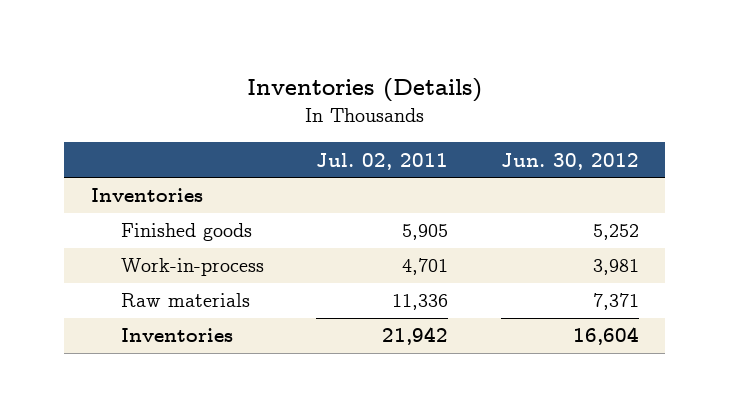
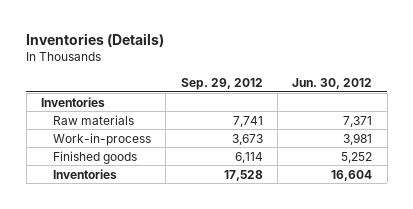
[316,152,449,170] Jul. 02, 2011 -> none
none -> [180,77,263,90] Sep. 29, 2012
[120,258,264,277] Work-in-process -> [53,132,152,146] Work-in-process
[120,223,252,242] Finished goods -> [53,150,138,164] Finished goods

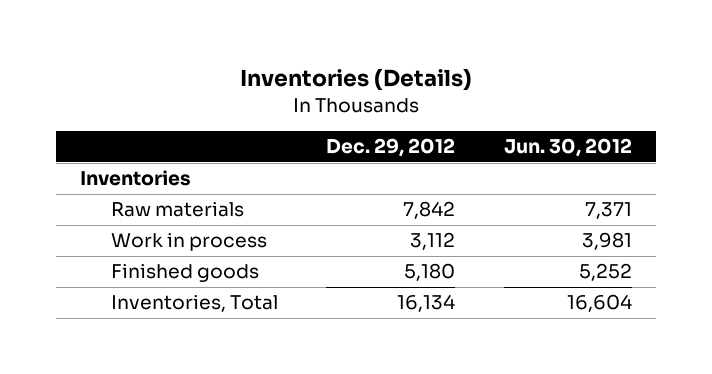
[180,77,263,90] Sep. 29, 2012 -> none
none -> [326,138,456,158] Dec. 29, 2012
[53,132,152,146] Work-in-process -> [110,232,267,252] Work in process
[53,168,118,179] Inventories -> [110,294,278,313] Inventories, Total

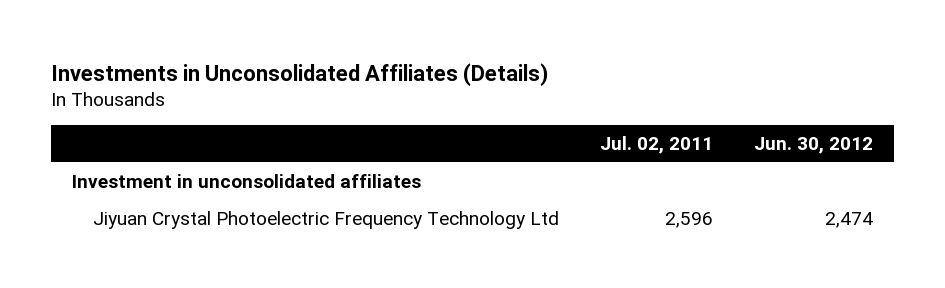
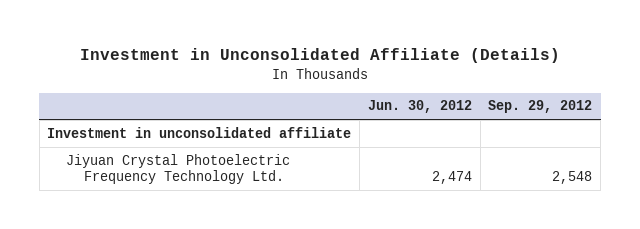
[51,62,549,86] Investments in Unconsolidated Affiliates (Details) -> [79,48,560,64] Investment in Unconsolidated Affiliate (Details)
[600,136,714,155] Jul. 02, 2011 -> none
none -> [488,100,593,114] Sep. 29, 2012
[71,173,421,188] Investment in unconsolidated affiliates -> [47,126,352,138] Investment in unconsolidated affiliate
[93,210,560,229] Jiyuan Crystal Photoelectric Frequency Technology Ltd -> [65,153,290,185] Jiyuan Crystal Photoelectric Frequency Technology Ltd.

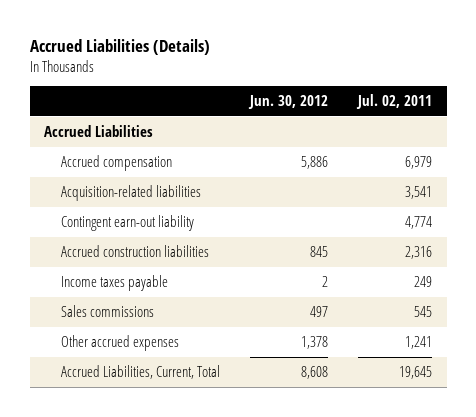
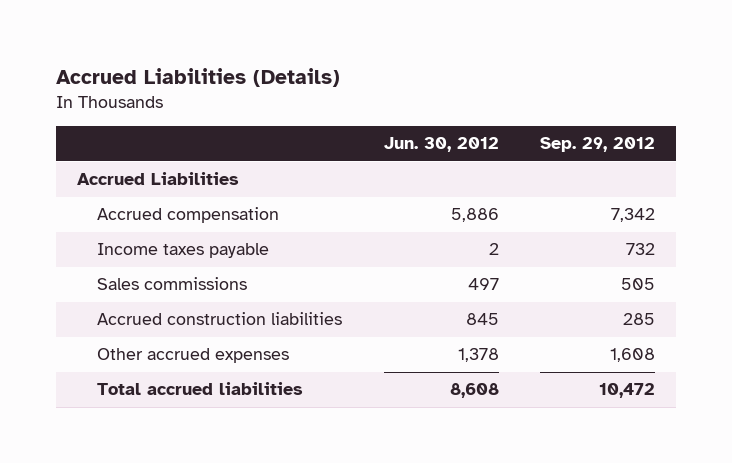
[355,94,432,110] Jul. 02, 2011 -> none
none -> [540,137,656,153] Sep. 29, 2012
[61,184,202,201] Acquisition-related liabilities -> none
[61,214,195,231] Contingent earn-out liability -> none
[61,244,210,257] Accrued construction liabilities -> [97,312,343,326] Accrued construction liabilities
[61,364,221,379] Accrued Liabilities, Current, Total -> [97,382,304,396] Total accrued liabilities

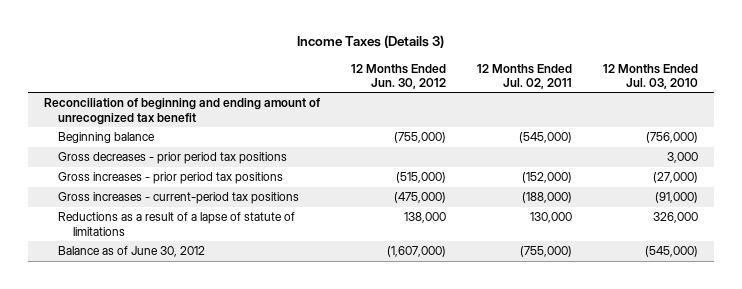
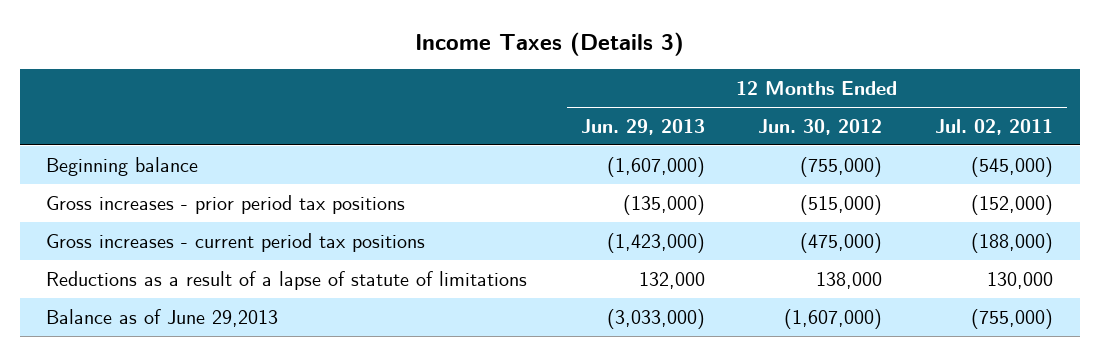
[603,63,699,89] 12 Months Ended Jul. 03, 2010 -> none
none -> [580,118,705,135] Jun. 29, 2013
[43,98,320,125] Reconciliation of beginning and ending amount of unrecognized tax benefit -> none
[58,152,288,165] Gross decreases - prior period tax positions -> none
[58,192,300,205] Gross increases - current-period tax positions -> [46,232,426,252] Gross increases - current period tax positions
[58,246,206,258] Balance as of June 30, 2012 -> [46,308,279,327] Balance as of June 29,2013

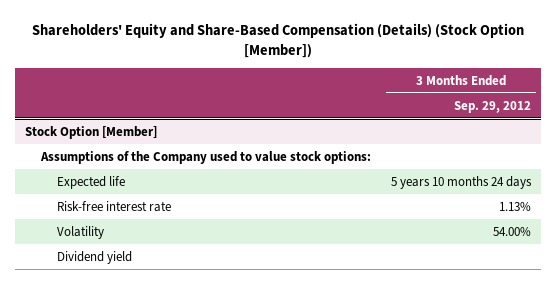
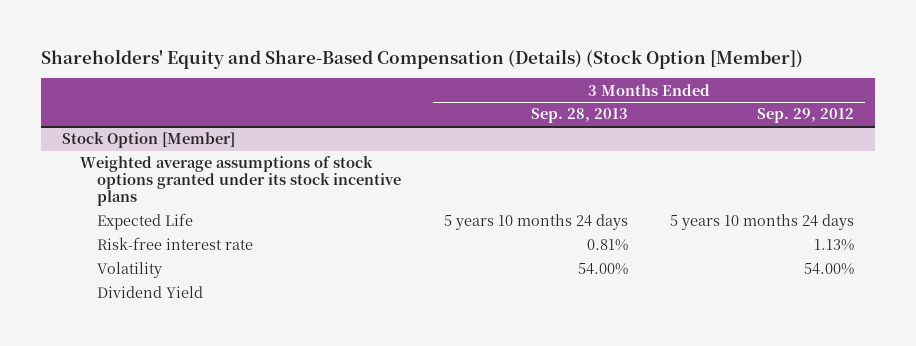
none -> [530,108,628,124] Sep. 28, 2013
[40,150,372,164] Assumptions of the Company used to value stock options: -> [79,156,402,207] Weighted average assumptions of stock options granted under its stock incentive plans
[57,175,126,189] Expected life -> [97,213,194,231] Expected Life
[57,250,133,264] Dividend yield -> [97,286,204,299] Dividend Yield

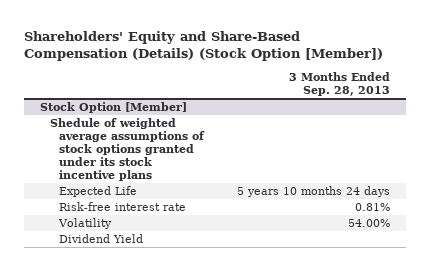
[756,108,854,124] Sep. 29, 2012 -> none
[79,156,402,207] Weighted average assumptions of stock options granted under its stock incentive plans -> [49,118,206,181] Shedule of weighted average assumptions of stock options granted under its stock incentive plans

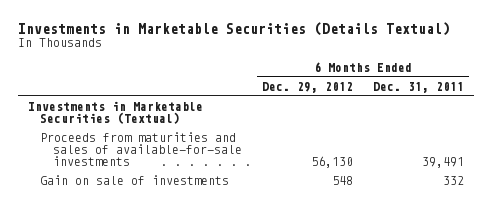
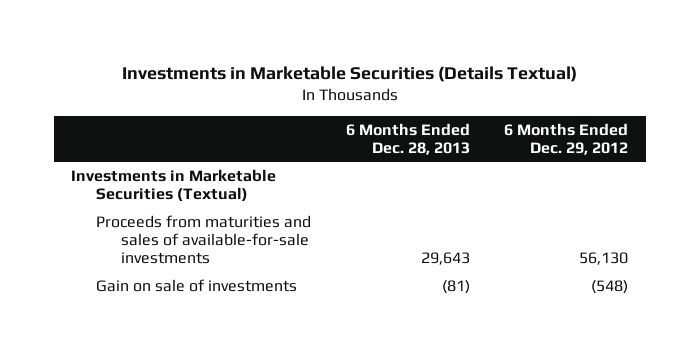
[373,81,465,93] Dec. 31, 2011 -> none
none -> [345,122,470,155] 6 Months Ended Dec. 28, 2013
[331,176,353,186] 548 -> [591,279,629,294] (548)

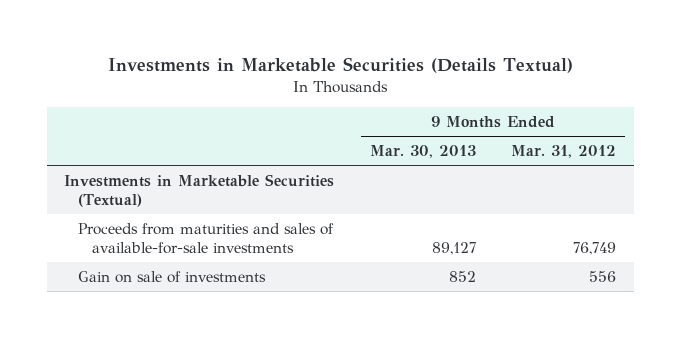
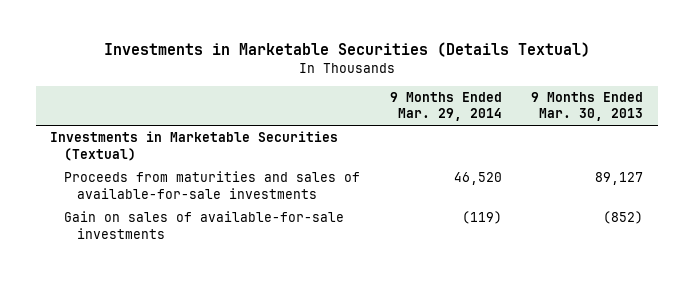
[511,145,617,159] Mar. 31, 2012 -> none
none -> [389,91,502,122] 9 Months Ended Mar. 29, 2014
[78,270,267,283] Gain on sale of investments -> [63,211,344,239] Gain on sales of available-for-sale investments
[448,270,476,282] 852 -> [603,211,644,225] (852)

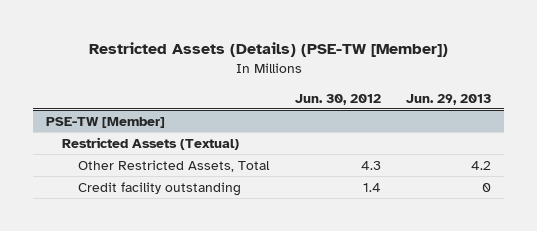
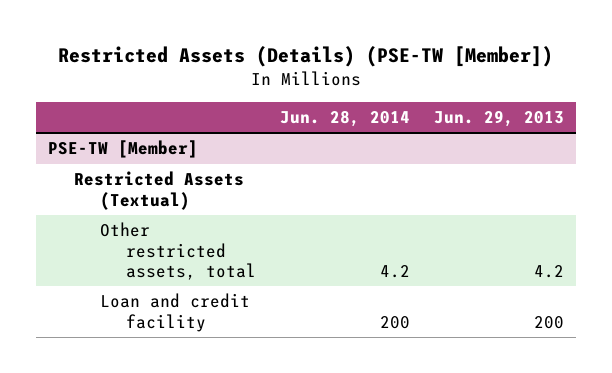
[294,93,381,105] Jun. 30, 2012 -> none
none -> [279,109,410,127] Jun. 28, 2014
[77,181,241,196] Credit facility outstanding -> none
[77,159,270,172] Other Restricted Assets, Total -> [99,222,256,280] Other restricted assets, total
none -> [99,293,250,332] Loan and credit facility

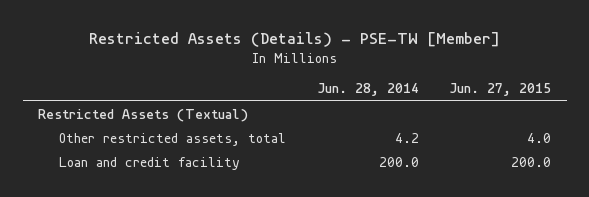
[57,46,553,68] Restricted Assets (Details) (PSE-TW [Member]) -> [88,32,500,48] Restricted Assets (Details) - PSE-TW [Member]
[433,109,564,127] Jun. 29, 2013 -> none
none -> [449,83,552,97] Jun. 27, 2015
[48,140,199,159] PSE-TW [Member] -> none
[379,315,410,329] 200 -> [378,156,419,167] 200.0

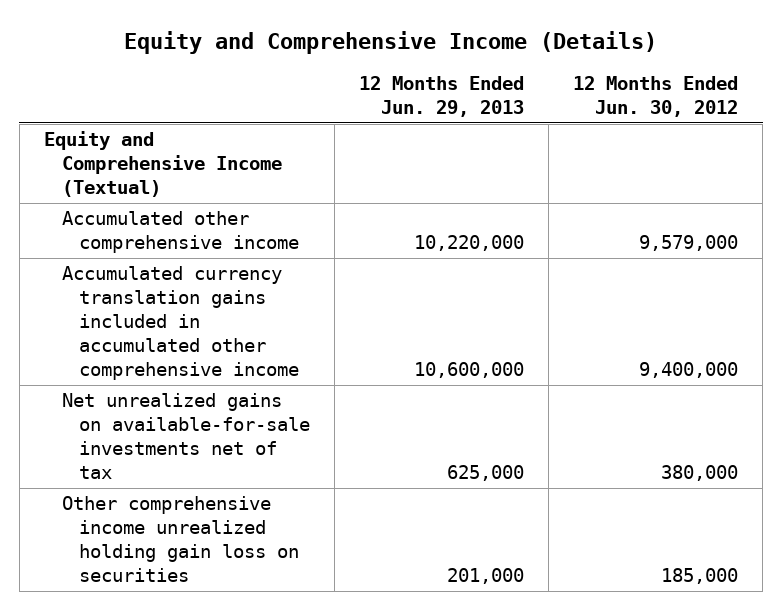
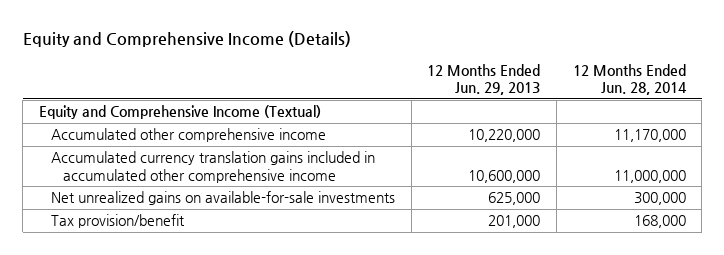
[573,76,739,118] 12 Months Ended Jun. 30, 2012 -> none
none -> [572,63,687,96] 12 Months Ended Jun. 28, 2014
[61,393,311,480] Net unrealized gains on available-for-sale investments net of tax -> [50,191,395,206] Net unrealized gains on available-for-sale investments
[61,496,300,583] Other comprehensive income unrealized holding gain loss on securities -> [50,214,185,229] Tax provision/benefit

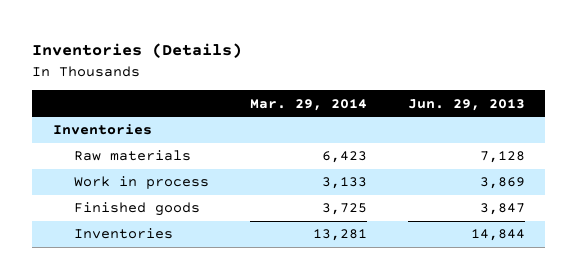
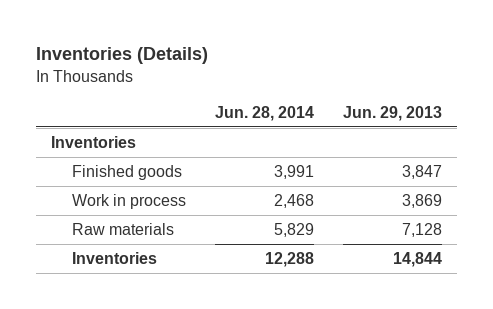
[250,98,368,111] Mar. 29, 2014 -> none
none -> [215,105,315,121] Jun. 28, 2014
[74,176,210,190] Work in process -> [71,193,186,209] Work in process
[74,150,192,162] Raw materials -> [71,222,174,235] Raw materials

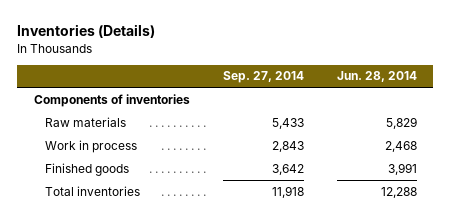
[343,105,443,121] Jun. 29, 2013 -> none
none -> [222,71,304,84] Sep. 27, 2014
[50,135,136,148] Inventories -> [33,93,190,107] Components of inventories
[71,193,186,209] Work in process -> [44,139,137,153] Work in process
[71,164,182,180] Finished goods -> [44,162,129,176] Finished goods
[71,251,157,264] Inventories -> [44,185,140,196] Total inventories

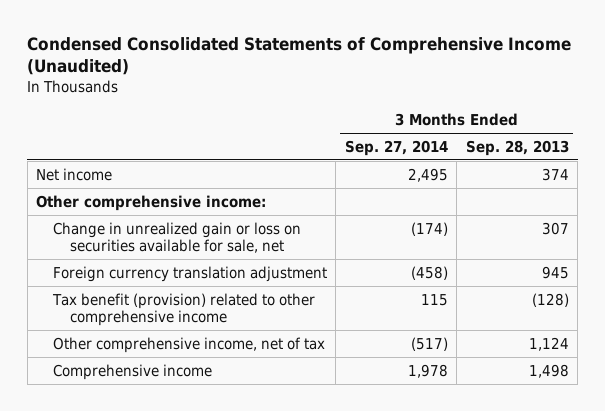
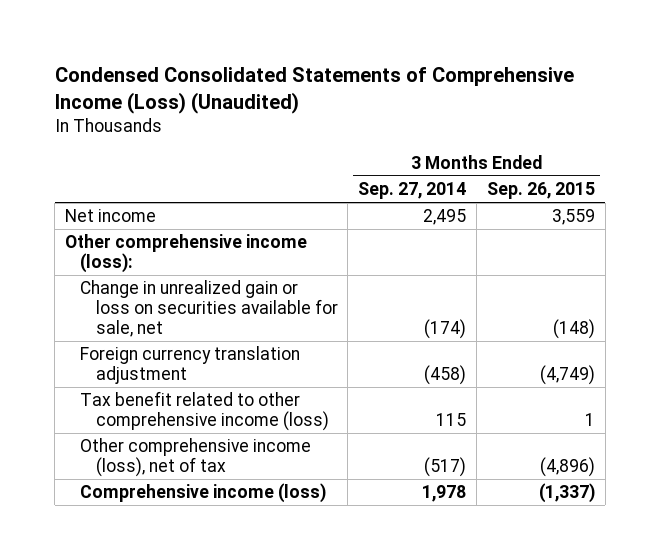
[27,36,572,76] Condensed Consolidated Statements of Comprehensive Income (Unaudited) -> [54,66,574,114] Condensed Consolidated Statements of Comprehensive Income (Loss) (Unaudited)
[465,139,569,156] Sep. 28, 2013 -> none
none -> [486,182,595,200] Sep. 26, 2015
[36,194,267,211] Other comprehensive income: -> [65,234,308,274] Other comprehensive income (loss):
[51,292,315,326] Tax benefit (provision) related to other comprehensive income -> [80,391,329,432] Tax benefit related to other comprehensive income (loss)
[52,336,325,353] Other comprehensive income, net of tax -> [80,438,312,478] Other comprehensive income (loss), net of tax
[52,363,212,380] Comprehensive income -> [80,483,327,504] Comprehensive income (loss)

